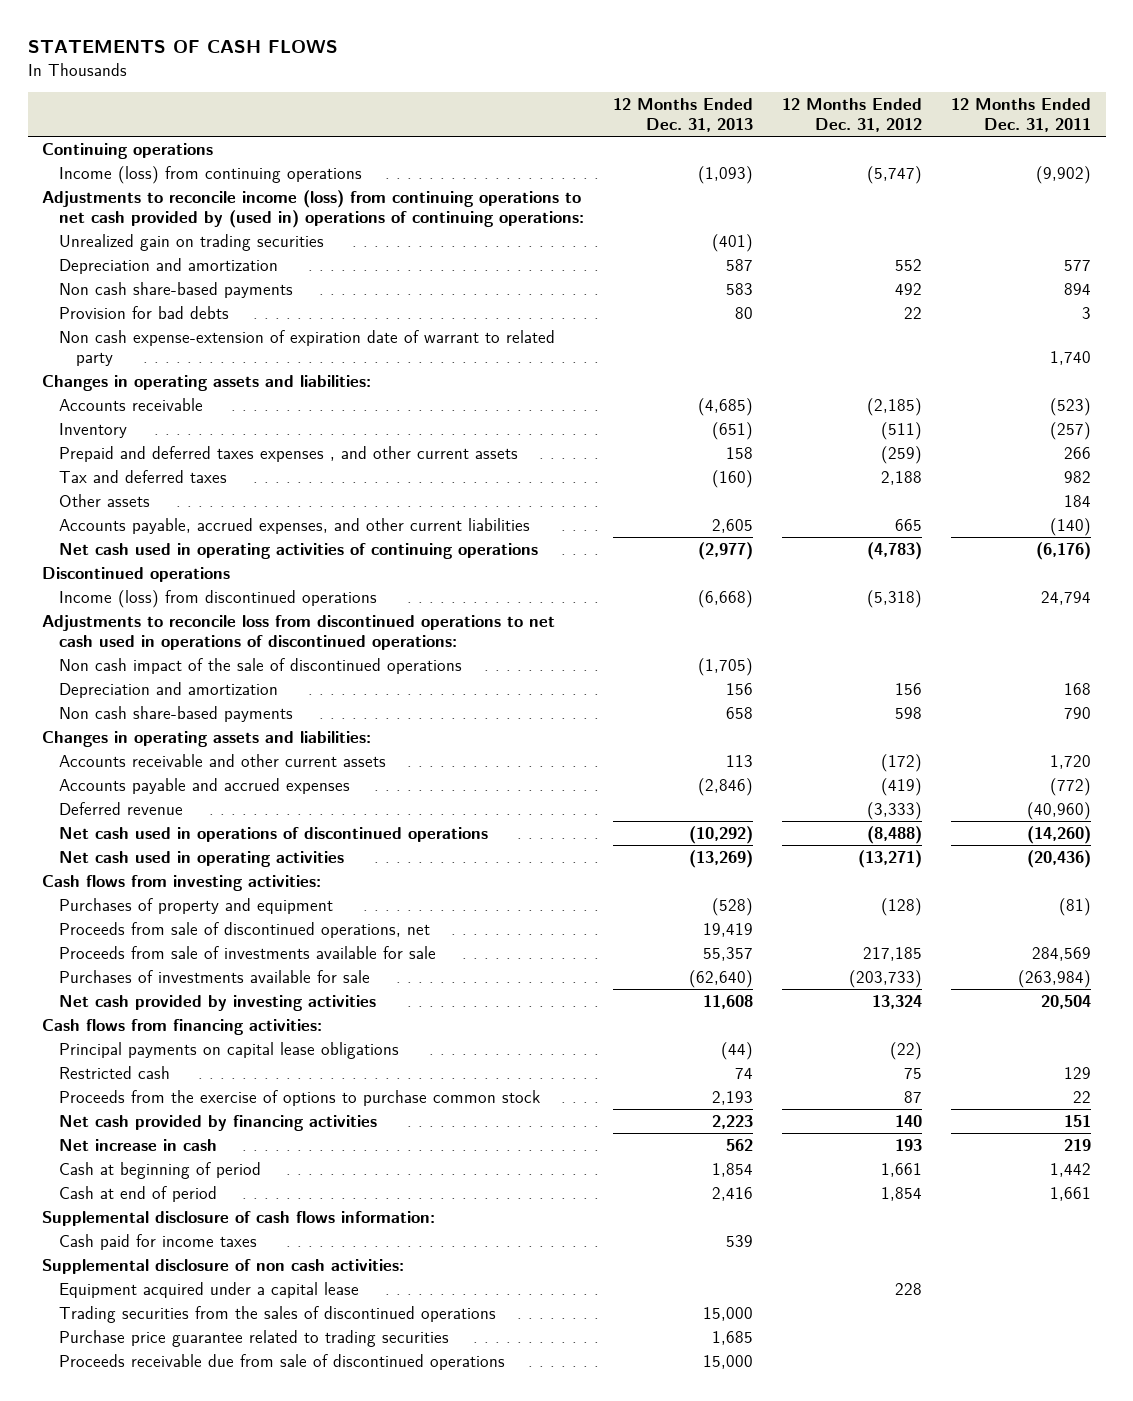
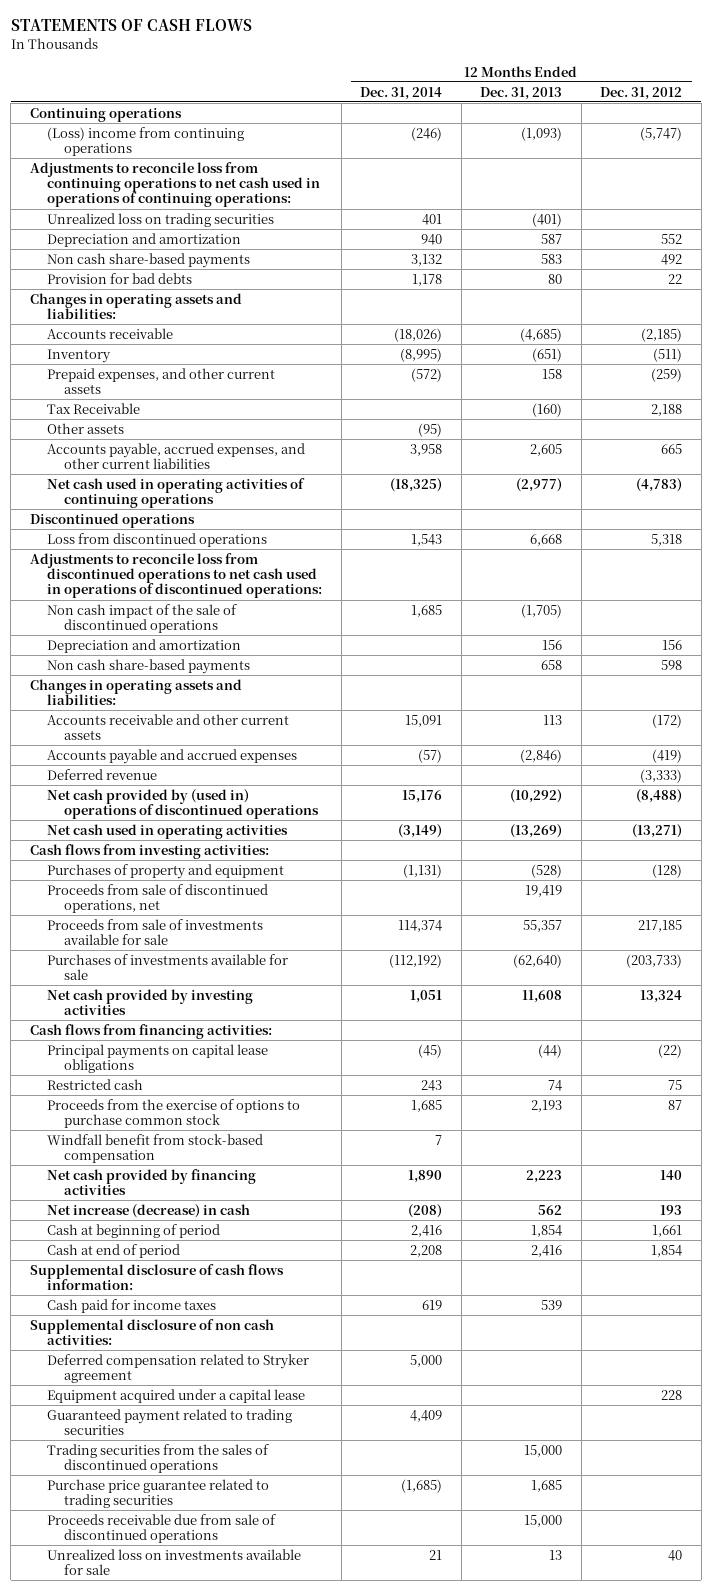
[951,98,1092,132] 12 Months Ended Dec. 31, 2011 -> none
none -> [360,86,443,100] Dec. 31, 2014
[59,165,363,184] Income (loss) from continuing operations -> [47,126,245,157] (Loss) income from continuing operations
[42,189,585,228] Adjustments to reconcile income (loss) from continuing operations to net cash provided by (used in) operations of continuing operations: -> [29,161,321,208] Adjustments to reconcile loss from continuing operations to net cash used in operations of continuing operations:
[59,233,325,251] Unrealized gain on trading securities -> [47,212,275,227] Unrealized loss on trading securities
[59,329,556,366] Non cash expense-extension of expiration date of warrant to related party -> none
[59,445,519,462] Prepaid and deferred taxes expenses , and other current assets -> [47,367,276,395] Prepaid expenses, and other current assets
[59,469,228,483] Tax and deferred taxes -> [47,402,141,414] Tax Receivable
[59,589,378,608] Income (loss) from discontinued operations -> [47,532,268,547] Loss from discontinued operations
[698,589,754,608] (6,668) -> [530,533,563,546] 6,668
[867,589,923,608] (5,318) -> [651,533,683,546] 5,318
[59,826,489,842] Net cash used in operations of discontinued operations -> [47,788,320,820] Net cash provided by (used in) operations of discontinued operations
none -> [47,1133,264,1164] Windfall benefit from stock-based compensation
[59,1138,218,1151] Net increase in cash -> [47,1203,251,1218] Net increase (decrease) in cash
none -> [47,1353,310,1384] Deferred compensation related to Stryker agreement
none -> [47,1408,293,1436] Guaranteed payment related to trading securities
none -> [47,1548,302,1576] Unrealized loss on investments available for sale

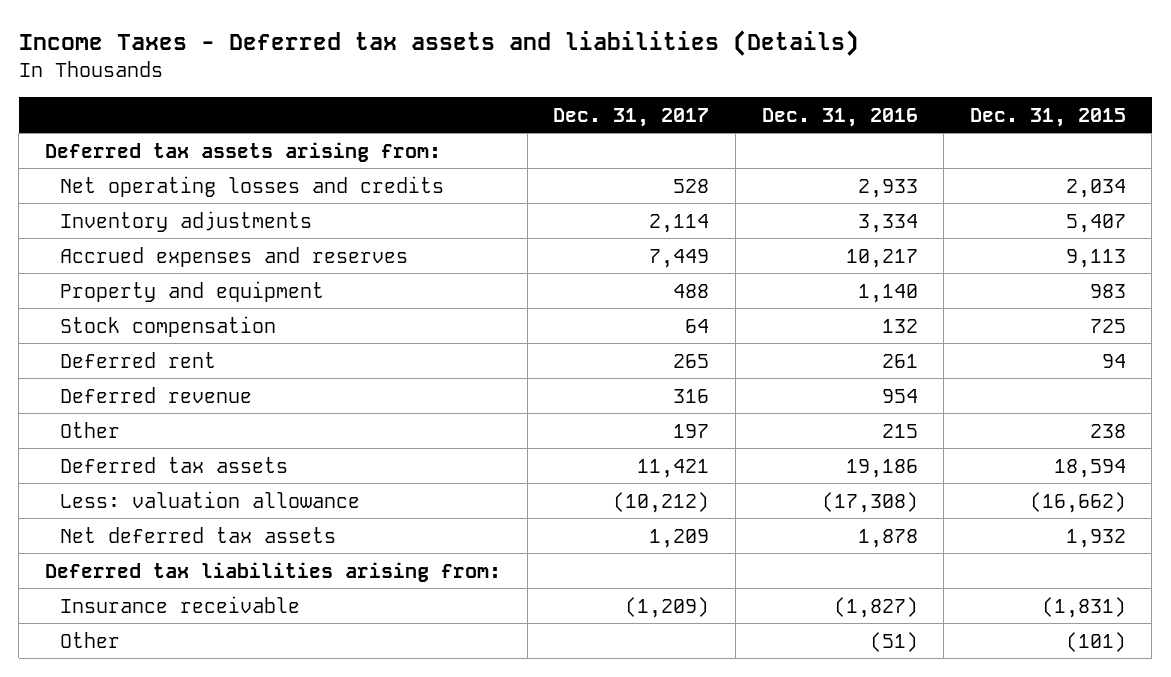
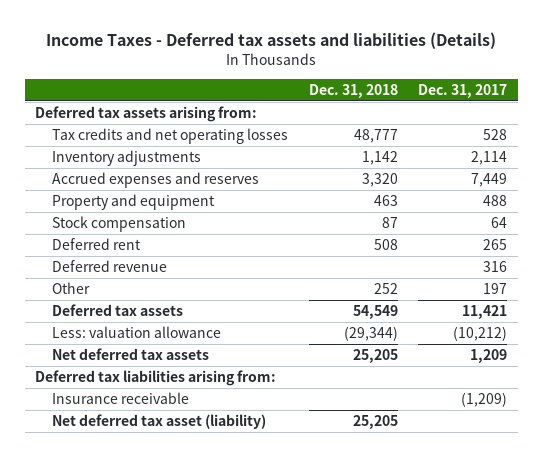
[761,107,918,127] Dec. 31, 2016 -> none
[969,107,1126,127] Dec. 31, 2015 -> none
none -> [308,83,398,98] Dec. 31, 2018
[60,175,445,197] Net operating losses and credits -> [51,128,288,145] Tax credits and net operating losses
[60,631,121,648] Other -> none
none -> [51,414,266,430] Net deferred tax asset (liability)

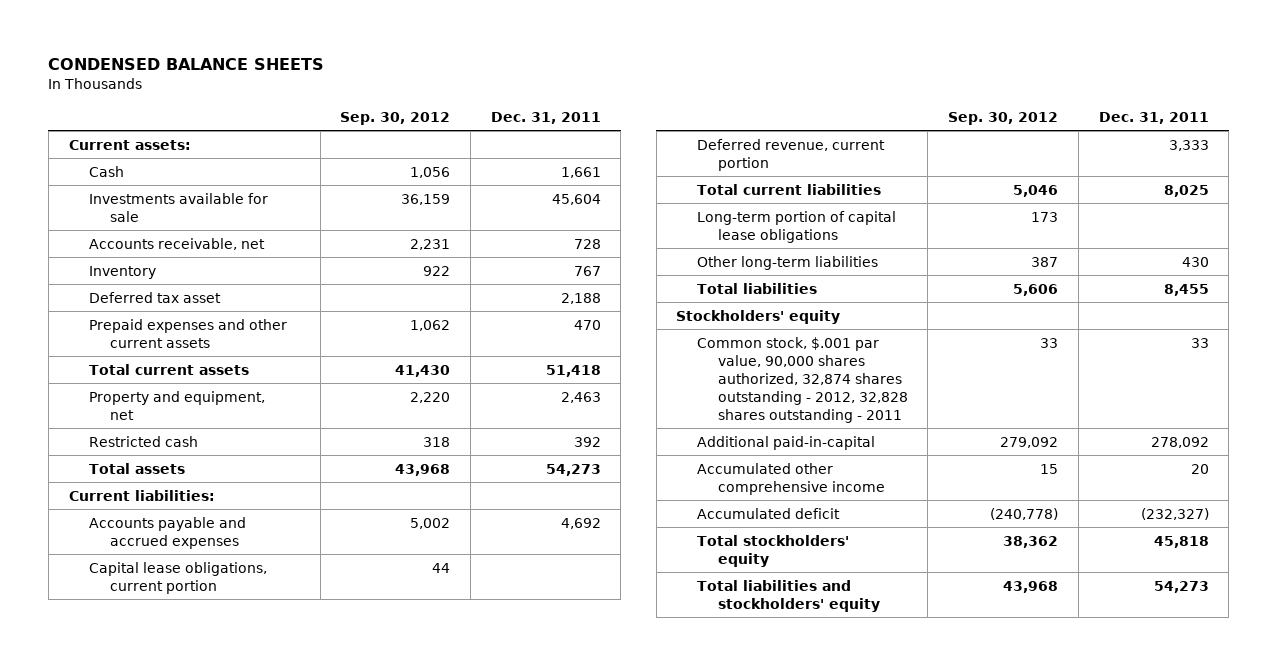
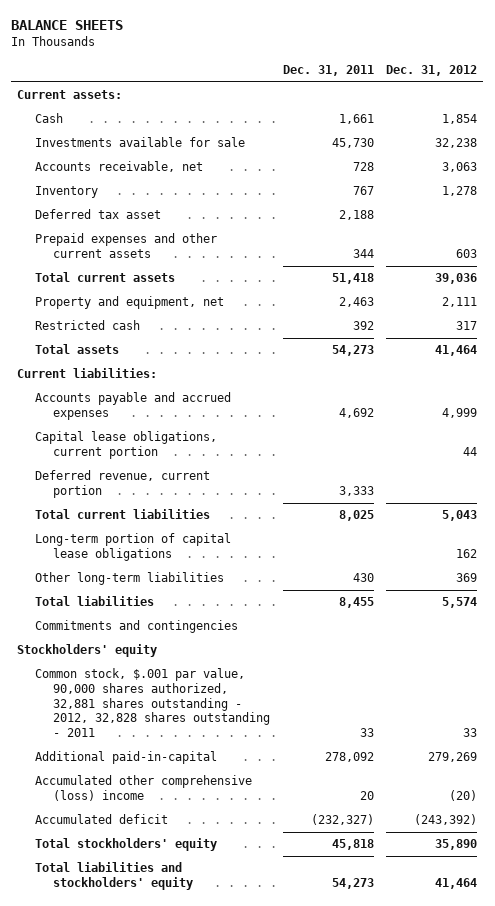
[48,58,325,71] CONDENSED BALANCE SHEETS -> [11,19,124,30] BALANCE SHEETS
[340,111,451,125] Sep. 30, 2012 -> none
none -> [386,65,478,77] Dec. 31, 2012
[551,193,601,205] 45,604 -> [331,138,374,149] 45,730
[573,319,601,330] 470 -> [352,249,374,259] 344
none -> [35,620,239,634] Commitments and contingencies
[697,336,908,424] Common stock, $.001 par value, 90,000 shares authorized, 32,874 shares outstanding - 2012, 32,828 shares outstanding - 2011 -> [35,668,271,737] Common stock, $.001 par value, 90,000 shares authorized, 32,881 shares outstanding - 2012, 32,828 shares outstanding - 2011
[697,462,885,495] Accumulated other comprehensive income -> [35,775,253,802] Accumulated other comprehensive (loss) income

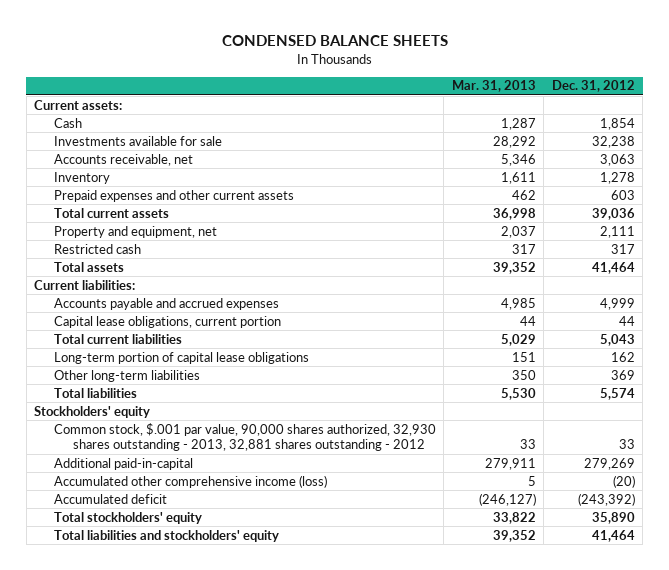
[11,19,124,30] BALANCE SHEETS -> [221,35,448,47] CONDENSED BALANCE SHEETS
[282,65,374,77] Dec. 31, 2011 -> none
none -> [451,80,536,93] Mar. 31, 2013
[35,209,162,220] Deferred tax asset -> none
[35,470,211,499] Deferred revenue, current portion -> none
[35,620,239,634] Commitments and contingencies -> none
[35,668,271,737] Common stock, $.001 par value, 90,000 shares authorized, 32,881 shares outstanding - 2012, 32,828 shares outstanding - 2011 -> [53,422,436,451] Common stock, $.001 par value, 90,000 shares authorized, 32,930 shares outstanding - 2013, 32,881 shares outstanding - 2012
[35,775,253,802] Accumulated other comprehensive (loss) income -> [53,474,327,488] Accumulated other comprehensive income (loss)

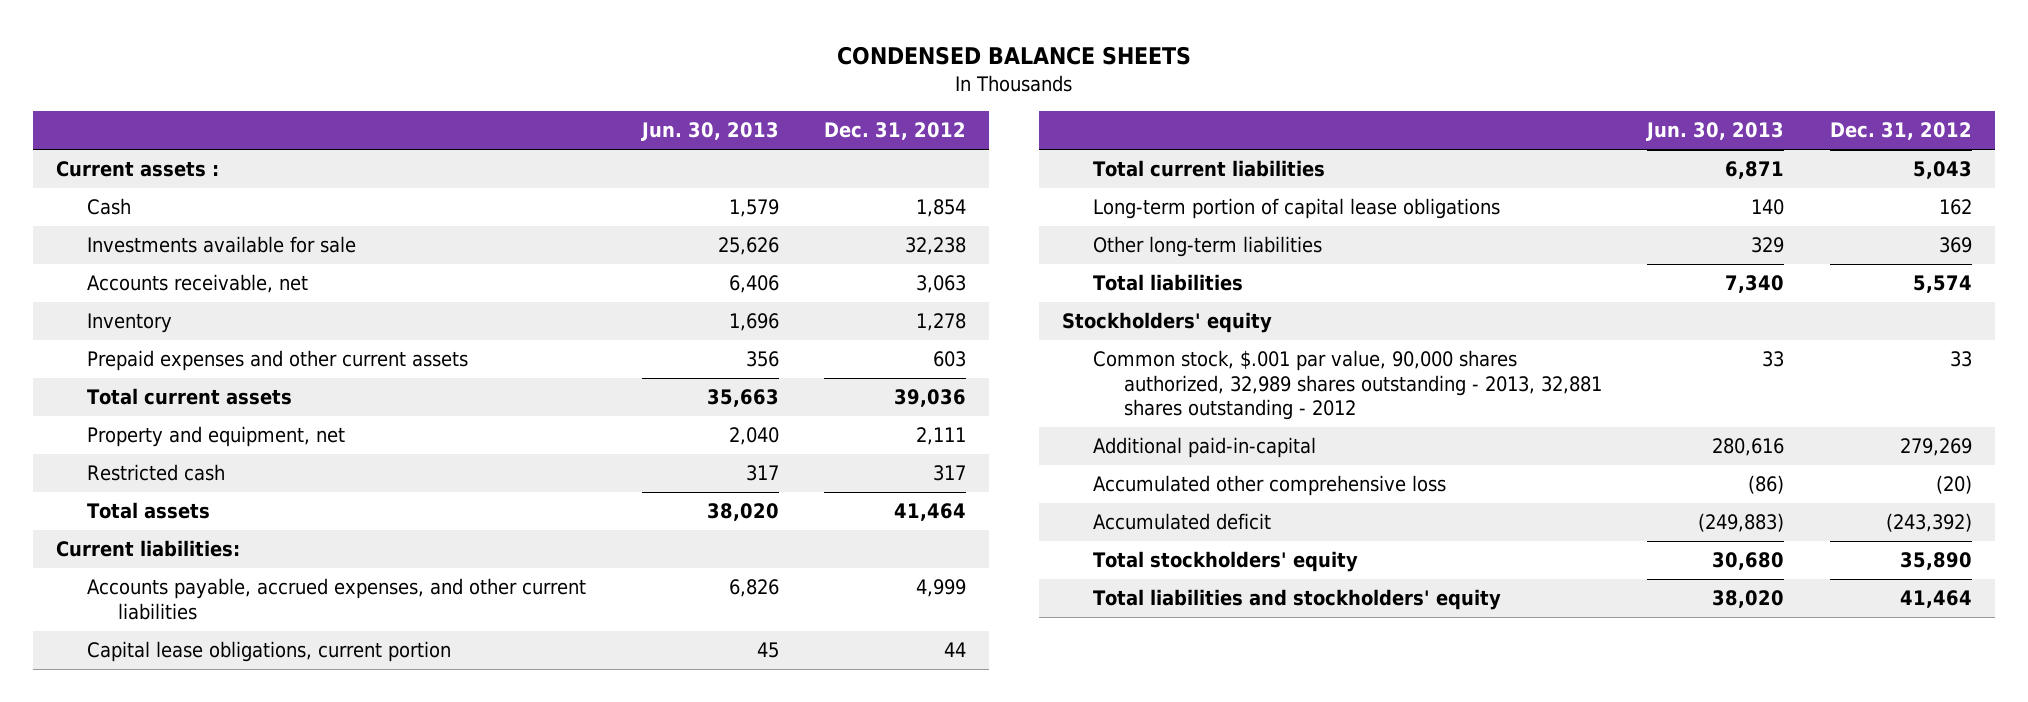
[451,80,536,93] Mar. 31, 2013 -> none
none -> [640,122,779,142] Jun. 30, 2013
[34,99,123,110] Current assets: -> [56,161,220,178] Current assets :
[53,297,279,310] Accounts payable and accrued expenses -> [87,578,587,620] Accounts payable, accrued expenses, and other current liabilities
[53,422,436,451] Common stock, $.001 par value, 90,000 shares authorized, 32,930 shares outstanding - 2013, 32,881 shares outstanding - 2012 -> [1092,350,1602,421] Common stock, $.001 par value, 90,000 shares authorized, 32,989 shares outstanding - 2013, 32,881 shares outstanding - 2012
[53,474,327,488] Accumulated other comprehensive income (loss) -> [1092,475,1446,497] Accumulated other comprehensive loss

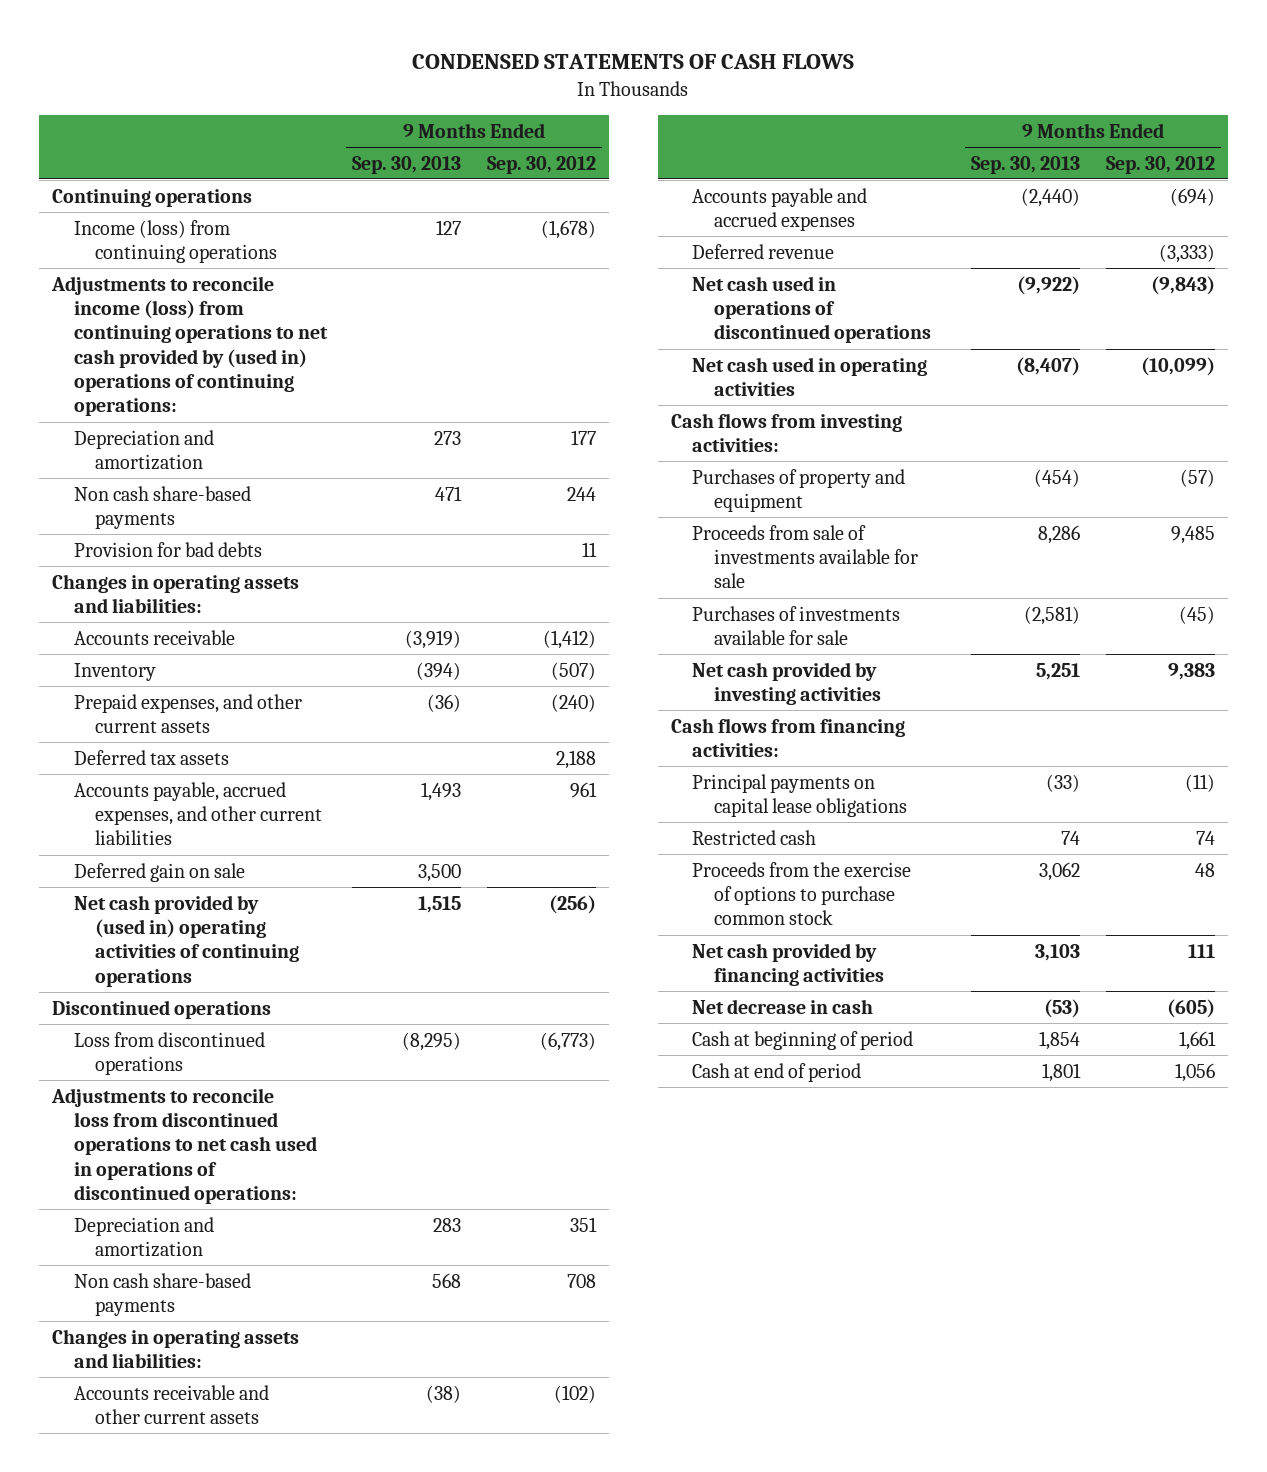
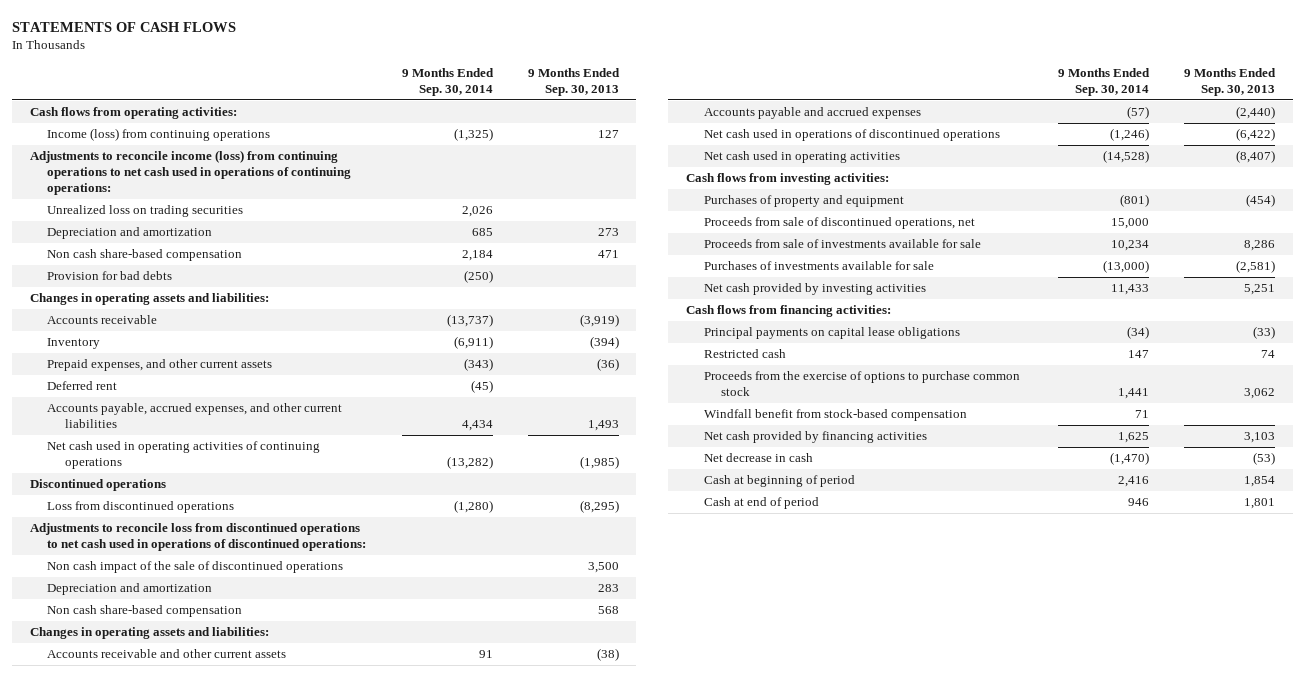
[412,54,855,70] CONDENSED STATEMENTS OF CASH FLOWS -> [12,22,237,33] STATEMENTS OF CASH FLOWS
[487,155,597,174] Sep. 30, 2012 -> none
none -> [401,68,494,97] 9 Months Ended Sep. 30, 2014
[51,188,252,207] Continuing operations -> none
none -> [29,107,237,120] Cash flows from operating activities:
[50,275,328,417] Adjustments to reconcile income (loss) from continuing operations to net cash provided by (used in) operations of continuing operations: -> [29,150,352,195] Adjustments to reconcile income (loss) from continuing operations to net cash used in operations of continuing operations:
none -> [47,205,244,218] Unrealized loss on trading securities
[73,485,251,529] Non cash share-based payments -> [47,249,243,262] Non cash share-based compensation
[73,749,229,765] Deferred tax assets -> none
none -> [47,381,118,391] Deferred rent
[73,862,245,882] Deferred gain on sale -> none
[73,894,300,987] Net cash provided by (used in) operating activities of continuing operations -> [47,441,321,469] Net cash used in operating activities of continuing operations
[418,895,462,913] 1,515 -> [579,455,619,469] (1,985)
none -> [47,561,344,574] Non cash impact of the sale of discontinued operations
[73,1272,251,1316] Non cash share-based payments -> [47,605,243,618] Non cash share-based compensation
[692,243,835,259] Deferred revenue -> none
[1017,275,1081,295] (9,922) -> [1236,128,1276,142] (6,422)
none -> [703,217,975,230] Proceeds from sale of discontinued operations, net
none -> [703,409,967,422] Windfall benefit from stock-based compensation

